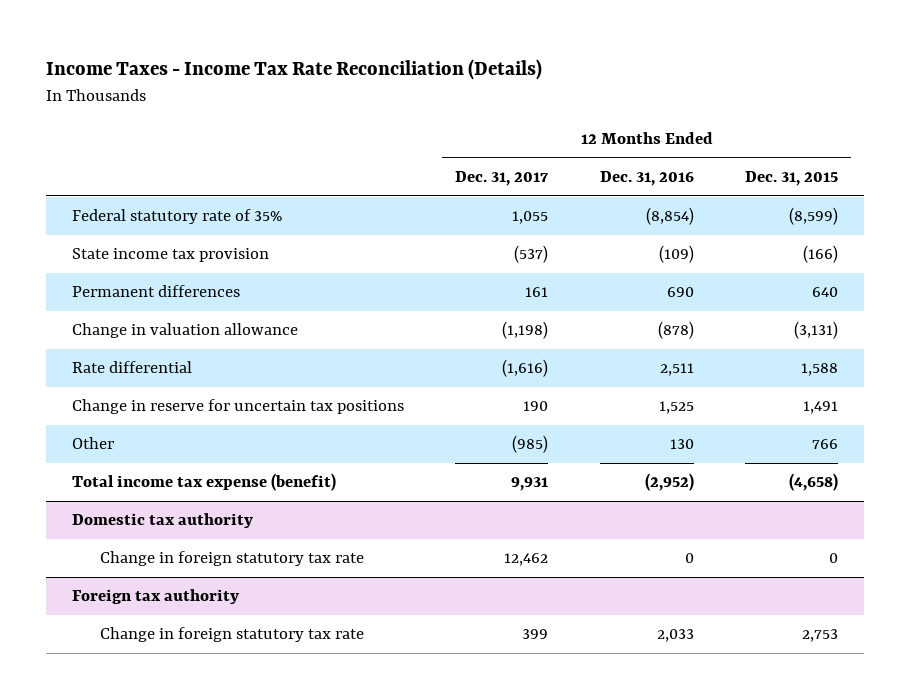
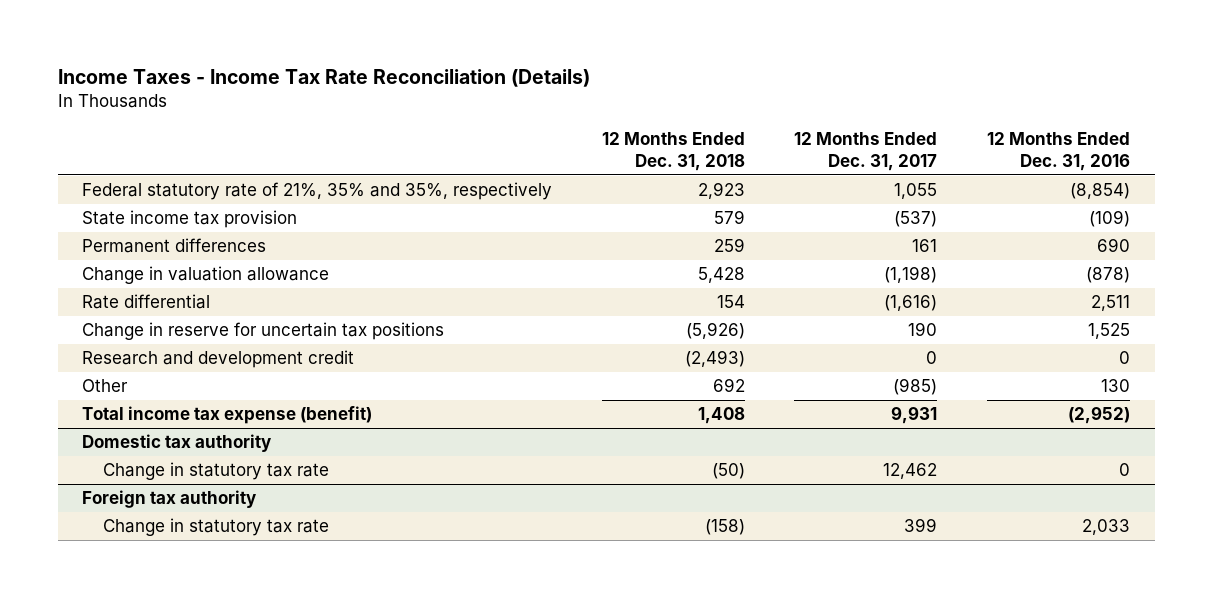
[745,171,839,187] Dec. 31, 2015 -> none
none -> [601,131,745,171] 12 Months Ended Dec. 31, 2018
[71,209,282,225] Federal statutory rate of 35% -> [82,182,553,201] Federal statutory rate of 21%, 35% and 35%, respectively
none -> [82,350,355,369] Research and development credit
[99,551,364,567] Change in foreign statutory tax rate -> [103,462,330,481] Change in statutory tax rate
[99,627,364,643] Change in foreign statutory tax rate -> [103,518,330,537] Change in statutory tax rate

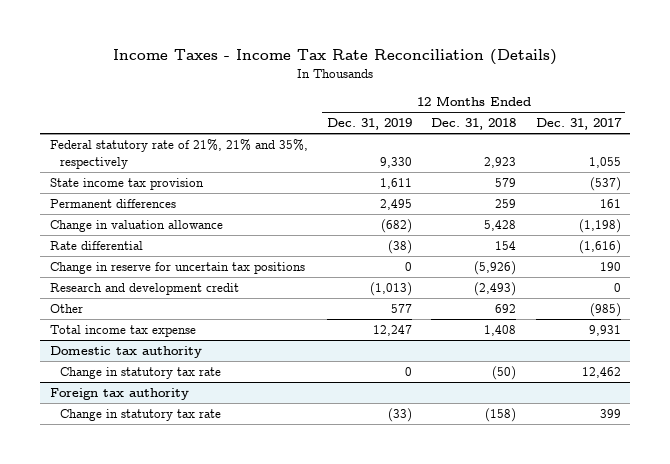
[986,131,1130,171] 12 Months Ended Dec. 31, 2016 -> none
none -> [326,118,412,131] Dec. 31, 2019
[82,182,553,201] Federal statutory rate of 21%, 35% and 35%, respectively -> [49,139,308,169] Federal statutory rate of 21%, 21% and 35%, respectively
[82,406,373,425] Total income tax expense (benefit) -> [49,325,196,338] Total income tax expense

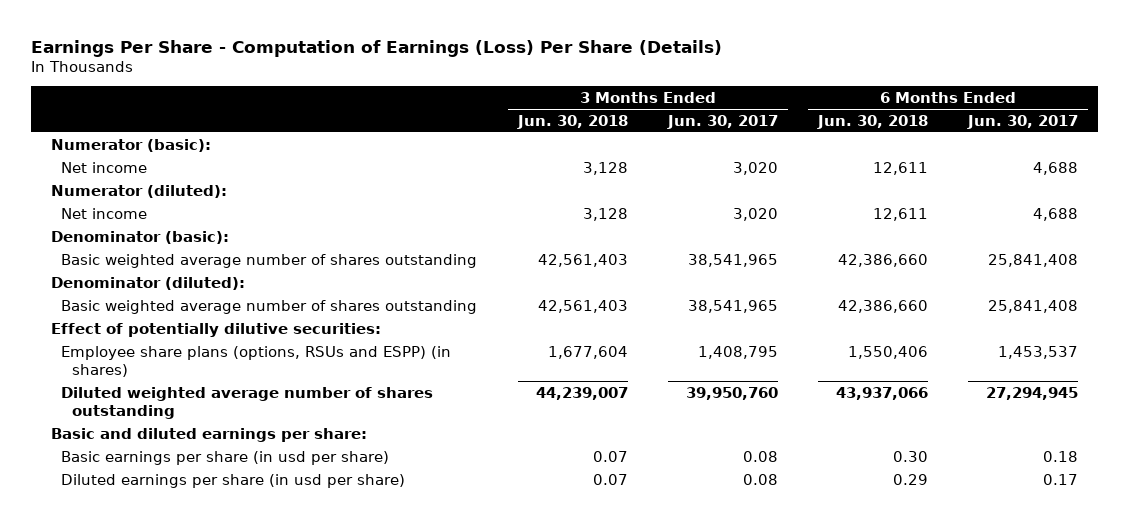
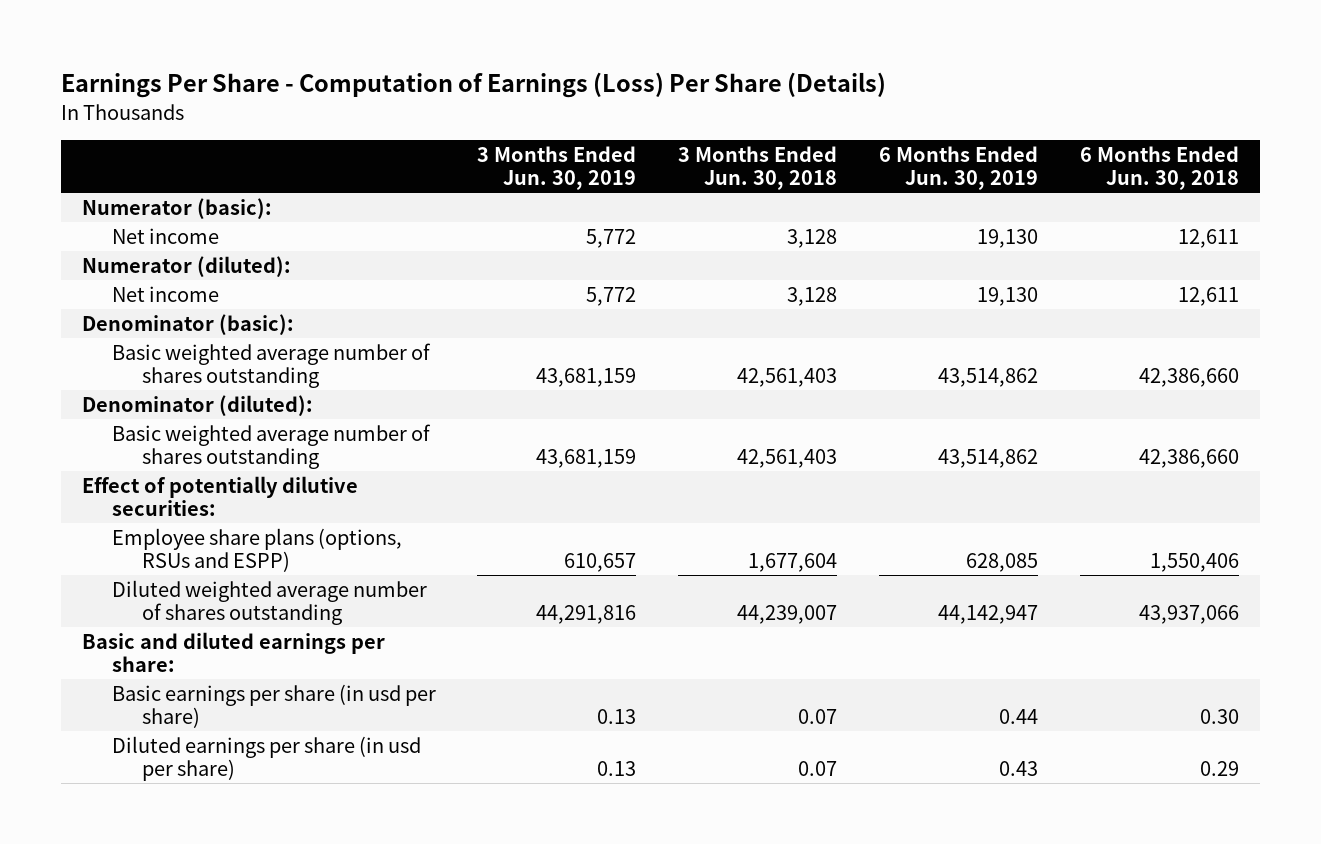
[666,114,778,129] Jun. 30, 2017 -> none
[967,114,1079,129] Jun. 30, 2017 -> none
none -> [477,145,637,191] 3 Months Ended Jun. 30, 2019
none -> [879,145,1039,191] 6 Months Ended Jun. 30, 2019
[61,345,452,377] Employee share plans (options, RSUs and ESPP) (in shares) -> [111,527,402,573] Employee share plans (options, RSUs and ESPP)

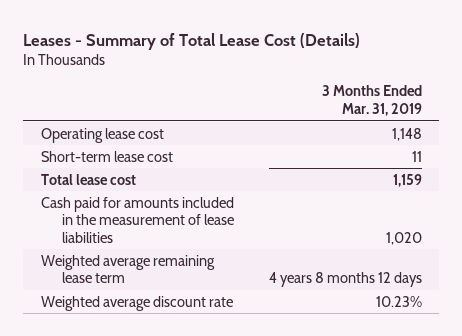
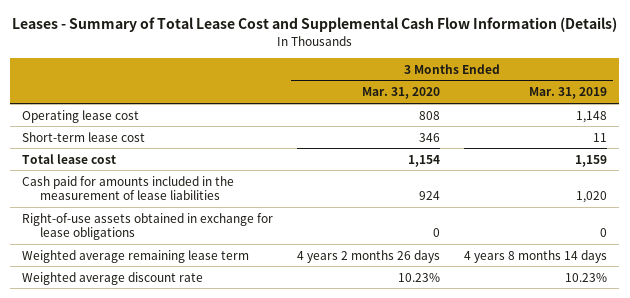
[23,32,361,50] Leases - Summary of Total Lease Cost (Details) -> [11,17,617,33] Leases - Summary of Total Lease Cost and Supplemental Cash Flow Information (Details)
none -> [362,87,441,100] Mar. 31, 2020
none -> [22,212,274,241] Right-of-use assets obtained in exchange for lease obligations
[268,272,422,288] 4 years 8 months 12 days -> [464,249,608,263] 4 years 8 months 14 days

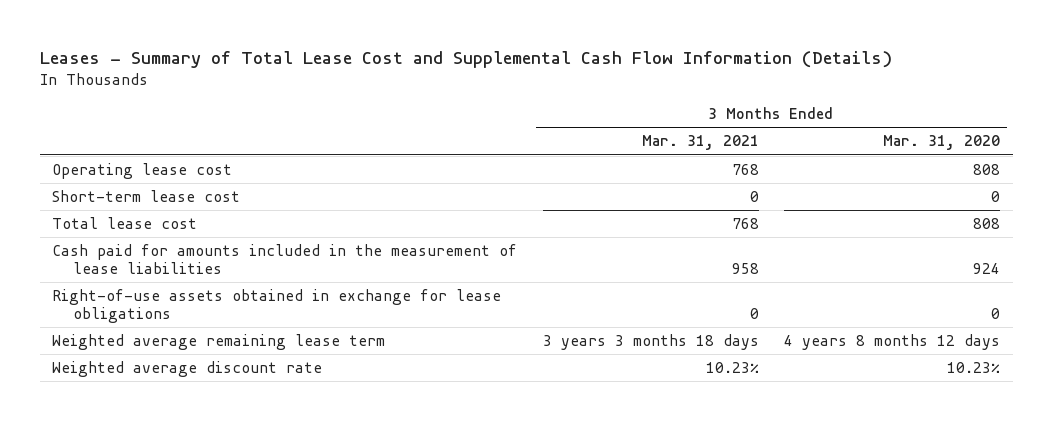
[529,87,608,100] Mar. 31, 2019 -> none
none -> [641,135,759,151] Mar. 31, 2021
[419,132,441,142] 346 -> [991,190,1001,202] 0
[408,154,441,167] 1,154 -> [973,217,1001,229] 808
[297,249,441,263] 4 years 2 months 26 days -> [784,333,1001,350] 4 years 8 months 12 days

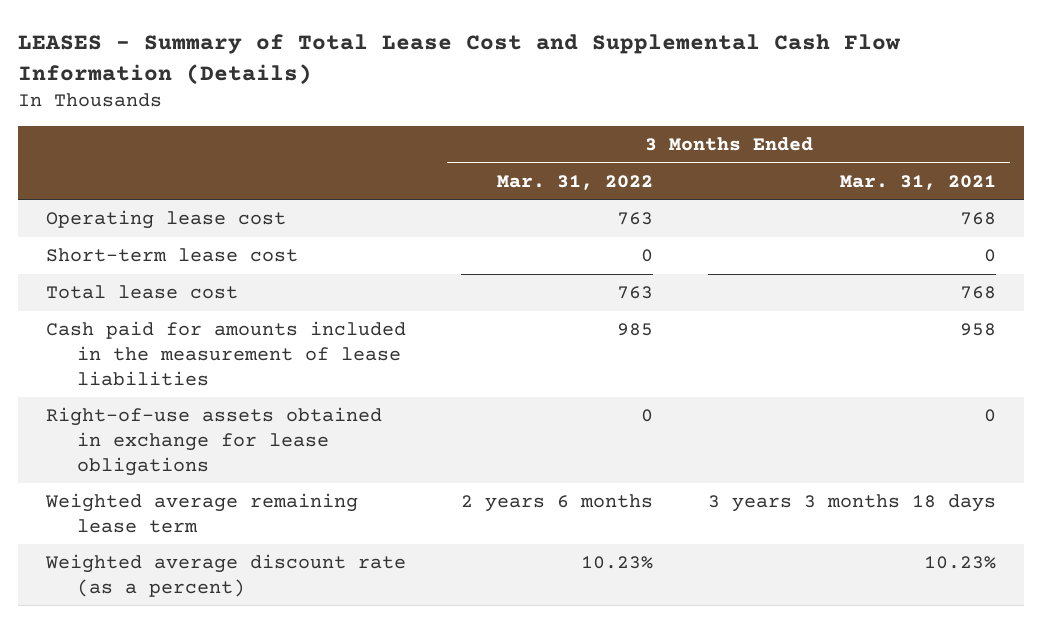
[39,50,892,68] Leases - Summary of Total Lease Cost and Supplemental Cash Flow Information (Details) -> [18,33,902,85] LEASES - Summary of Total Lease Cost and Supplemental Cash Flow Information (Details)
[883,135,1001,151] Mar. 31, 2020 -> none
none -> [497,174,654,190] Mar. 31, 2022
[52,360,323,377] Weighted average discount rate -> [44,554,406,597] Weighted average discount rate (as a percent)

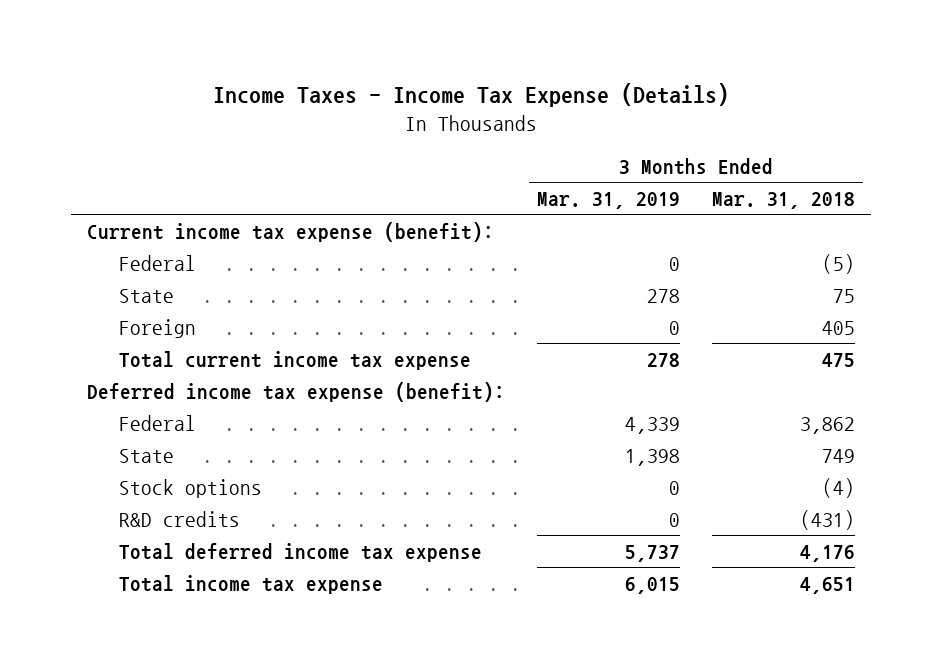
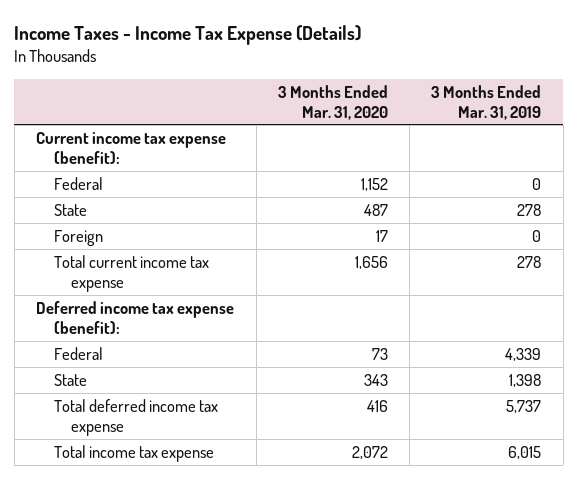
[711,191,855,209] Mar. 31, 2018 -> none
none -> [277,84,388,120] 3 Months Ended Mar. 31, 2020
[118,478,262,498] Stock options -> none
[118,510,240,527] R&D credits -> none

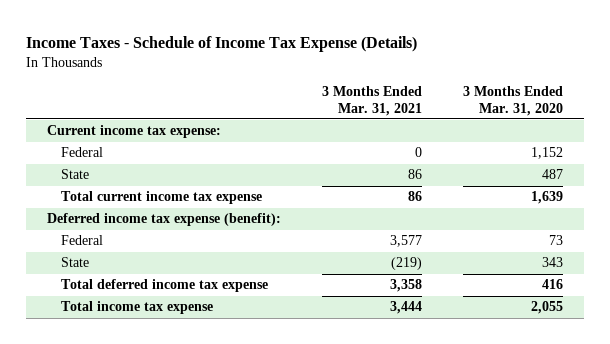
[14,25,362,46] Income Taxes - Income Tax Expense (Details) -> [26,35,418,52] Income Taxes - Schedule of Income Tax Expense (Details)
[431,84,542,120] 3 Months Ended Mar. 31, 2019 -> none
none -> [322,86,423,116] 3 Months Ended Mar. 31, 2021
[36,131,227,164] Current income tax expense (benefit): -> [46,125,221,139] Current income tax expense:
[53,229,103,246] Foreign -> none
[354,255,388,269] 1,656 -> [531,191,564,205] 1,639
[351,445,388,459] 2,072 -> [531,301,564,315] 2,055

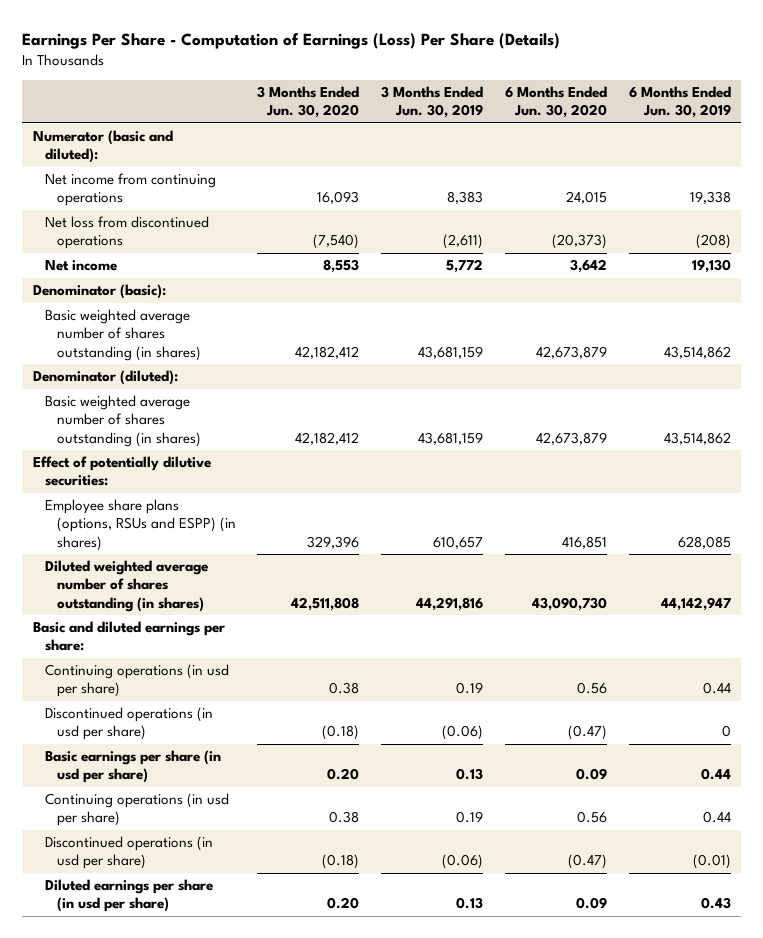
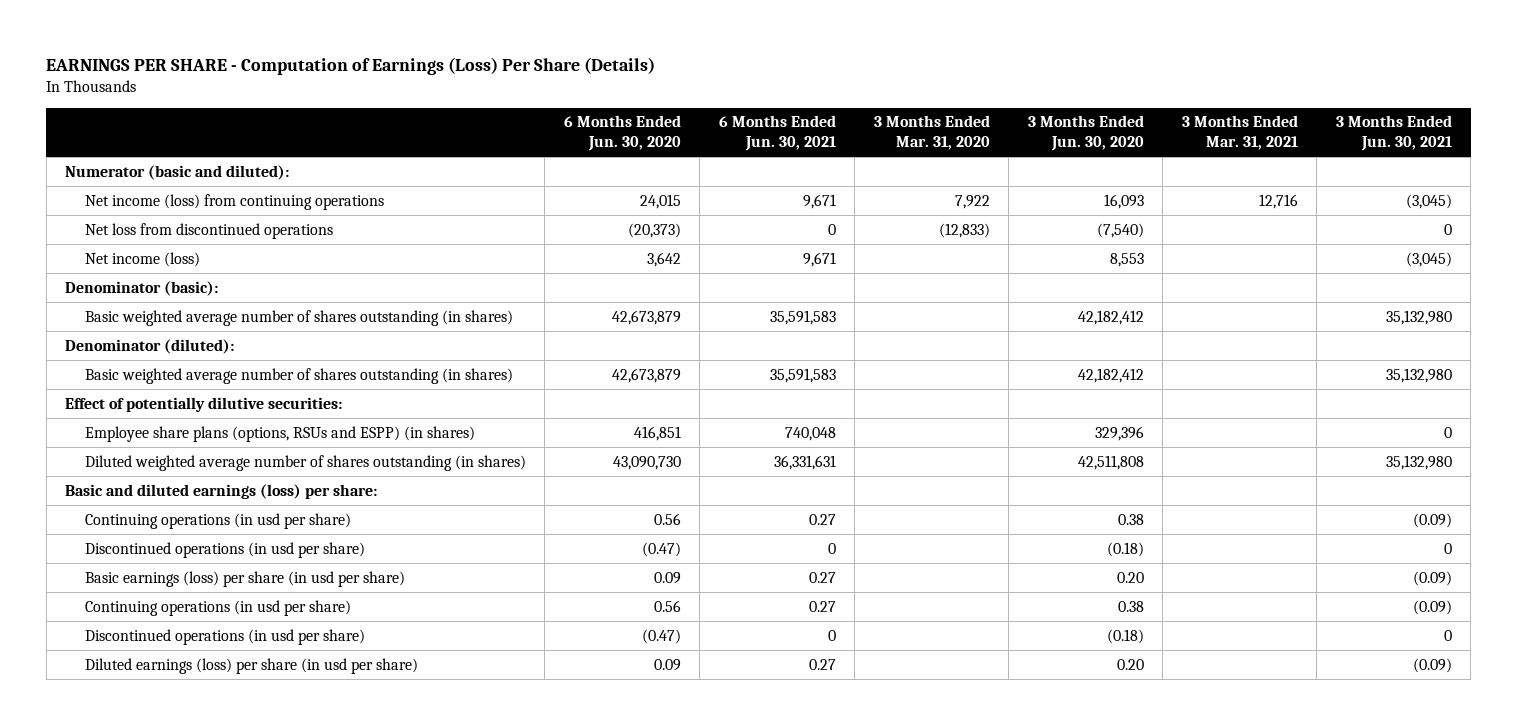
[21,32,560,49] Earnings Per Share - Computation of Earnings (Loss) Per Share (Details) -> [46,56,656,75] EARNINGS PER SHARE - Computation of Earnings (Loss) Per Share (Details)
[381,86,484,119] 3 Months Ended Jun. 30, 2019 -> none
[628,86,731,119] 6 Months Ended Jun. 30, 2019 -> none
none -> [718,115,836,152] 6 Months Ended Jun. 30, 2021
none -> [873,115,990,151] 3 Months Ended Mar. 31, 2020
none -> [1181,115,1298,151] 3 Months Ended Mar. 31, 2021
none -> [1335,115,1452,152] 3 Months Ended Jun. 30, 2021
[44,173,216,207] Net income from continuing operations -> [85,193,385,210] Net income (loss) from continuing operations
[44,260,117,272] Net income -> [85,251,201,267] Net income (loss)
[32,621,225,652] Basic and diluted earnings per share: -> [65,483,378,499] Basic and diluted earnings (loss) per share:
[44,750,221,784] Basic earnings per share (in usd per share) -> [85,570,406,587] Basic earnings (loss) per share (in usd per share)
[44,879,213,913] Diluted earnings per share (in usd per share) -> [85,657,419,674] Diluted earnings (loss) per share (in usd per share)

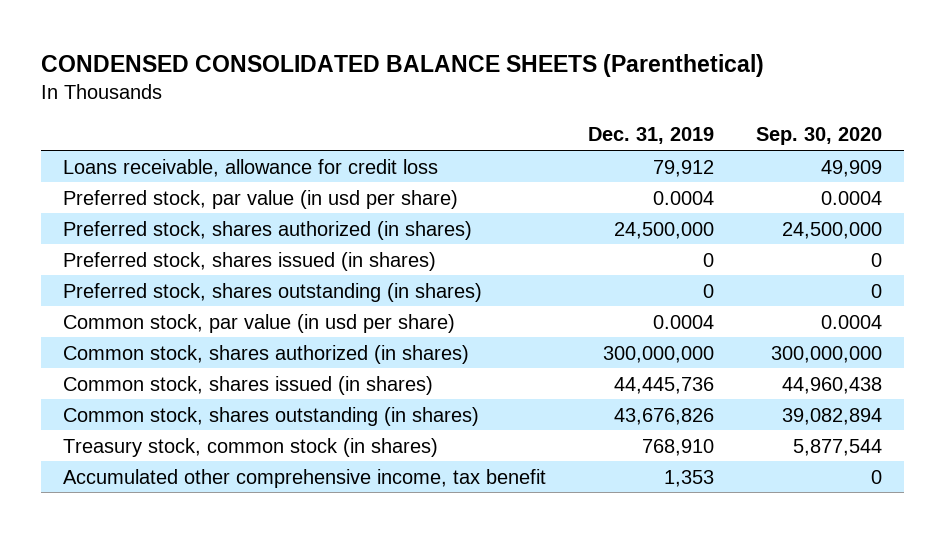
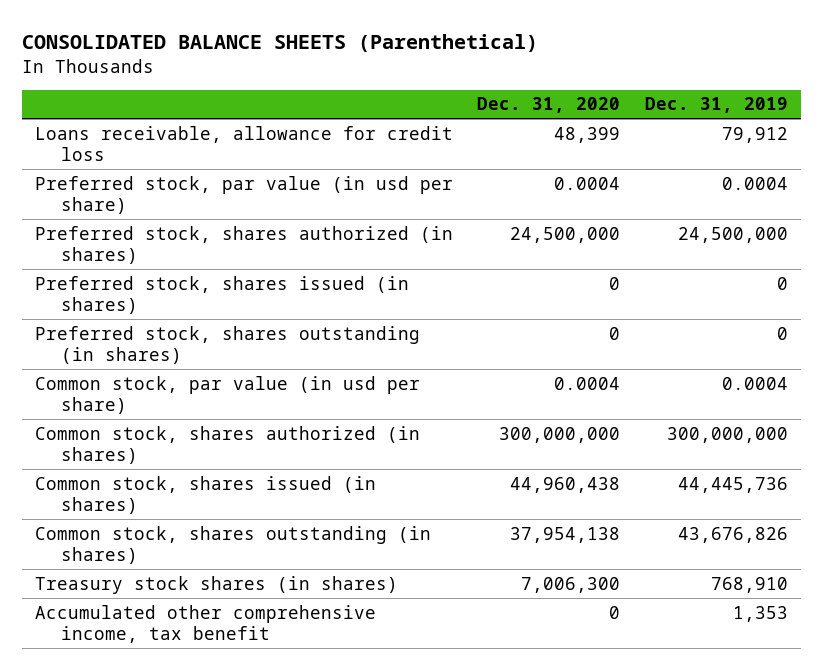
[41,54,765,78] CONDENSED CONSOLIDATED BALANCE SHEETS (Parenthetical) -> [22,34,539,53] CONSOLIDATED BALANCE SHEETS (Parenthetical)
[756,127,883,146] Sep. 30, 2020 -> none
none -> [477,97,621,114] Dec. 31, 2020
[62,437,438,457] Treasury stock, common stock (in shares) -> [34,575,398,594] Treasury stock shares (in shares)

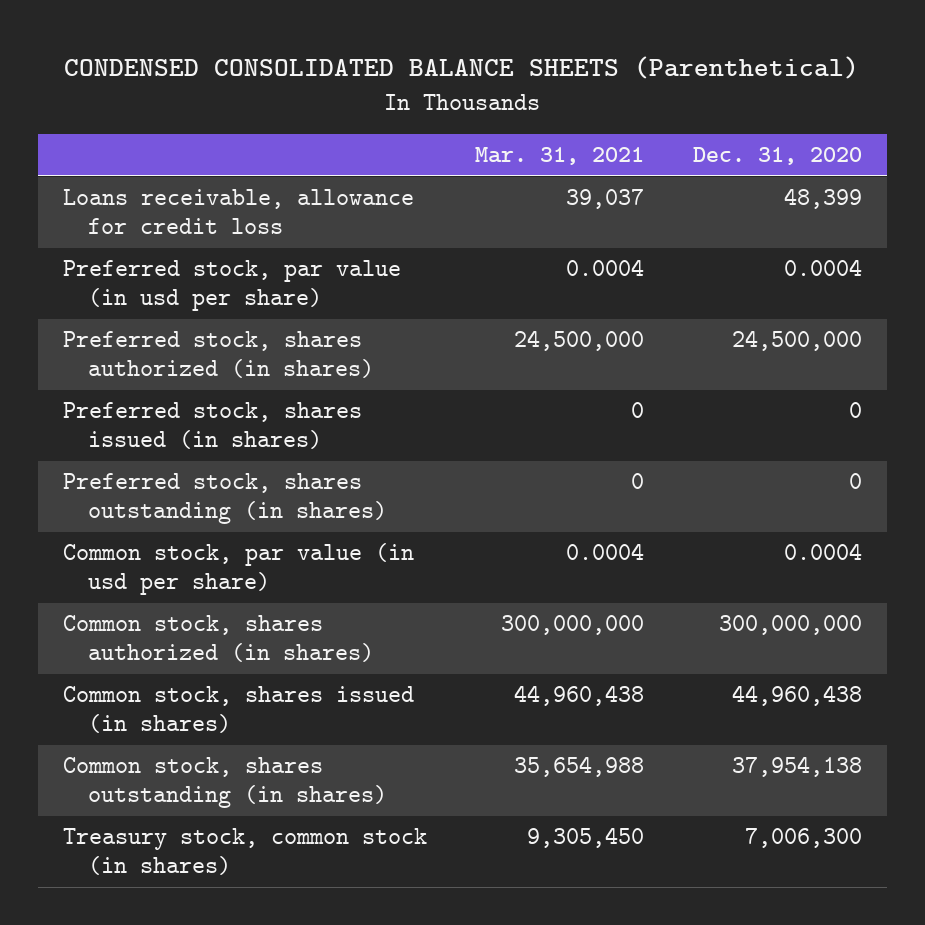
[22,34,539,53] CONSOLIDATED BALANCE SHEETS (Parenthetical) -> [64,56,860,80] CONDENSED CONSOLIDATED BALANCE SHEETS (Parenthetical)
[645,97,789,114] Dec. 31, 2019 -> none
none -> [475,147,645,166] Mar. 31, 2021
[34,604,376,643] Accumulated other comprehensive income, tax benefit -> none
[34,575,398,594] Treasury stock shares (in shares) -> [62,828,427,876] Treasury stock, common stock (in shares)

